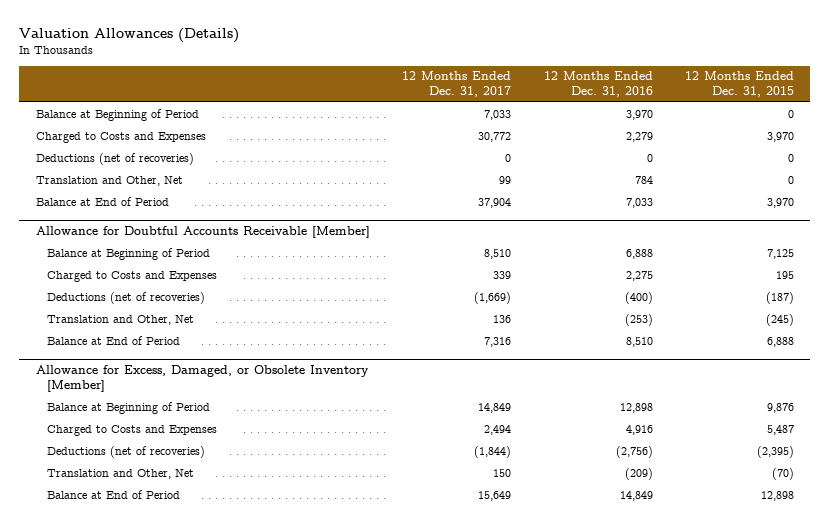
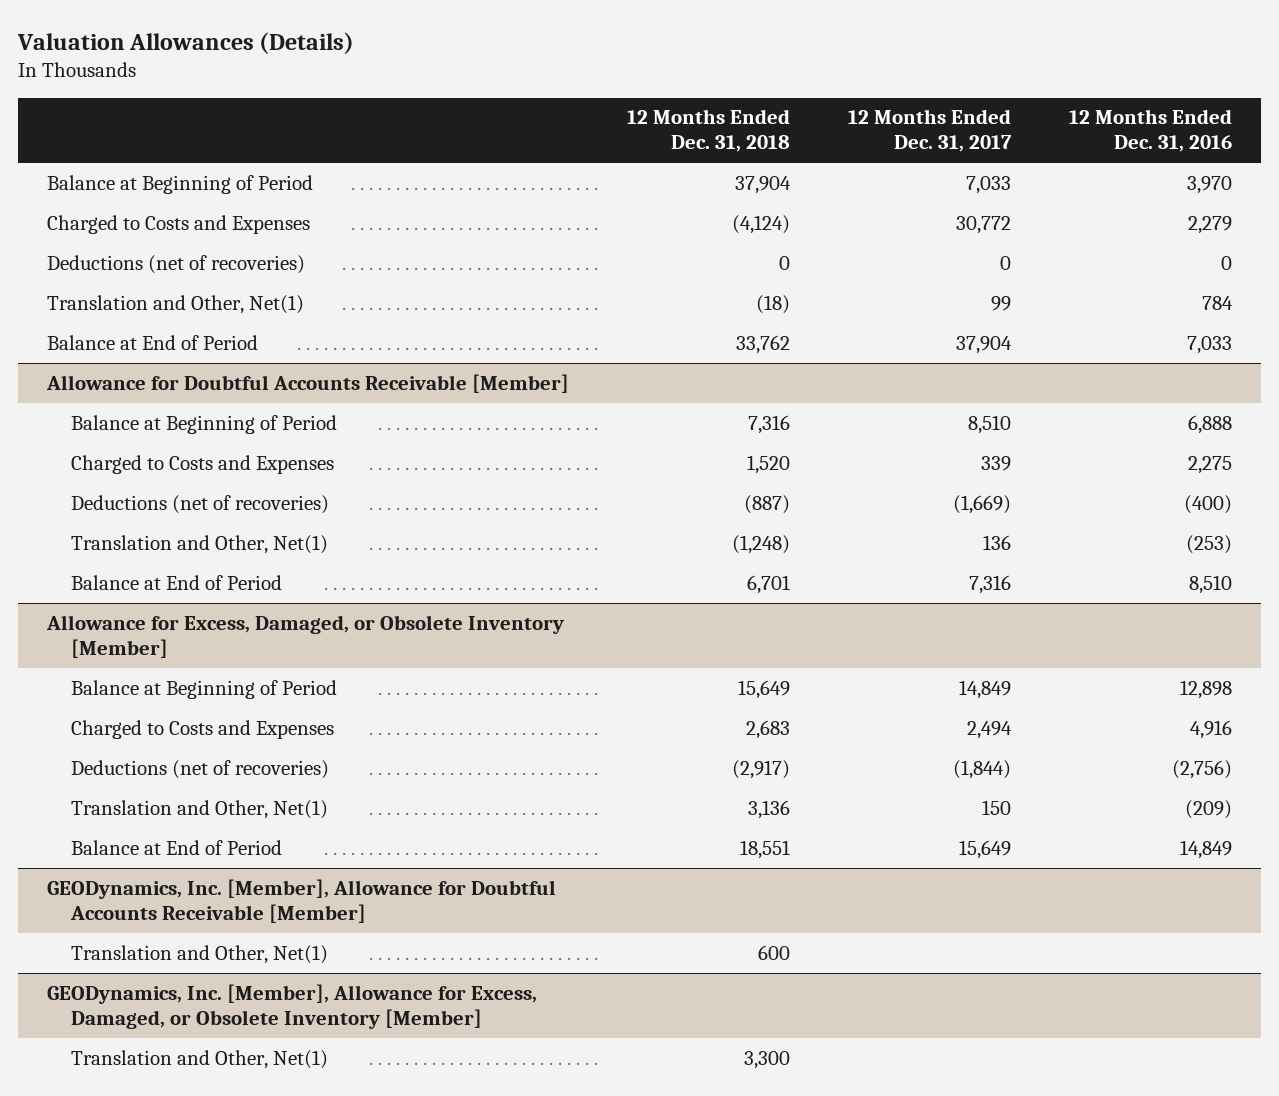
[685,71,795,98] 12 Months Ended Dec. 31, 2015 -> none
none -> [627,109,791,153] 12 Months Ended Dec. 31, 2018
[35,175,183,186] Translation and Other, Net -> [47,294,305,314] Translation and Other, Net(1)
[46,314,194,325] Translation and Other, Net -> [70,534,328,554] Translation and Other, Net(1)
[46,468,194,479] Translation and Other, Net -> [70,799,328,819] Translation and Other, Net(1)
none -> [47,878,557,923] GEODynamics, Inc. [Member], Allowance for Doubtful Accounts Receivable [Member]
none -> [70,944,328,964] Translation and Other, Net(1)
none -> [47,983,538,1029] GEODynamics, Inc. [Member], Allowance for Excess, Damaged, or Obsolete Inventory [Member]
none -> [70,1049,328,1069] Translation and Other, Net(1)

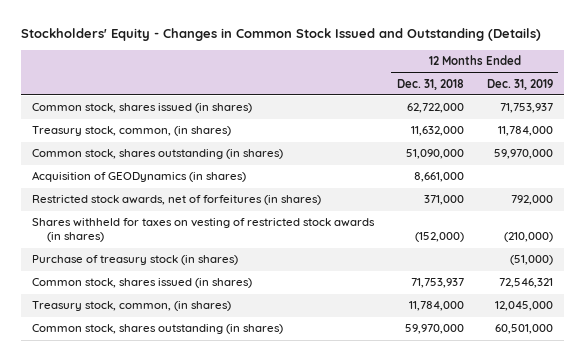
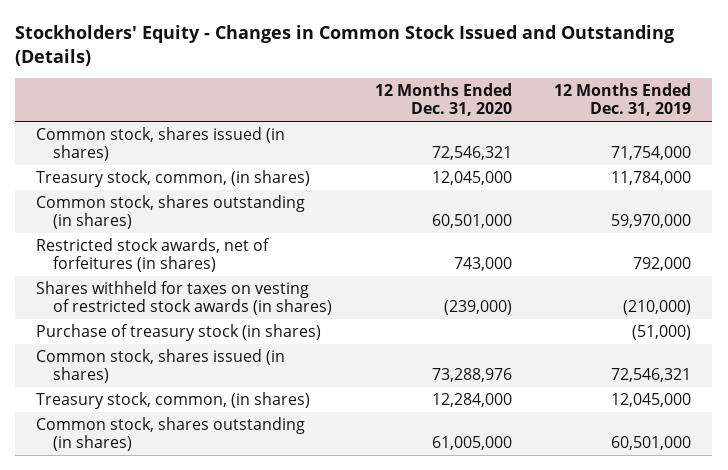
[396,78,464,90] Dec. 31, 2018 -> none
none -> [374,82,512,117] 12 Months Ended Dec. 31, 2020
[499,103,553,114] 71,753,937 -> [611,146,692,161] 71,754,000
[32,171,247,183] Acquisition of GEODynamics (in shares) -> none

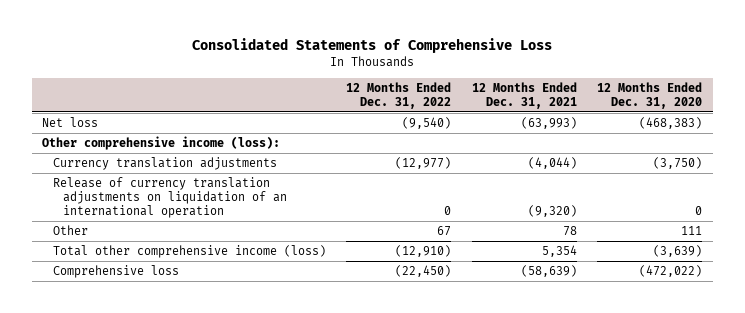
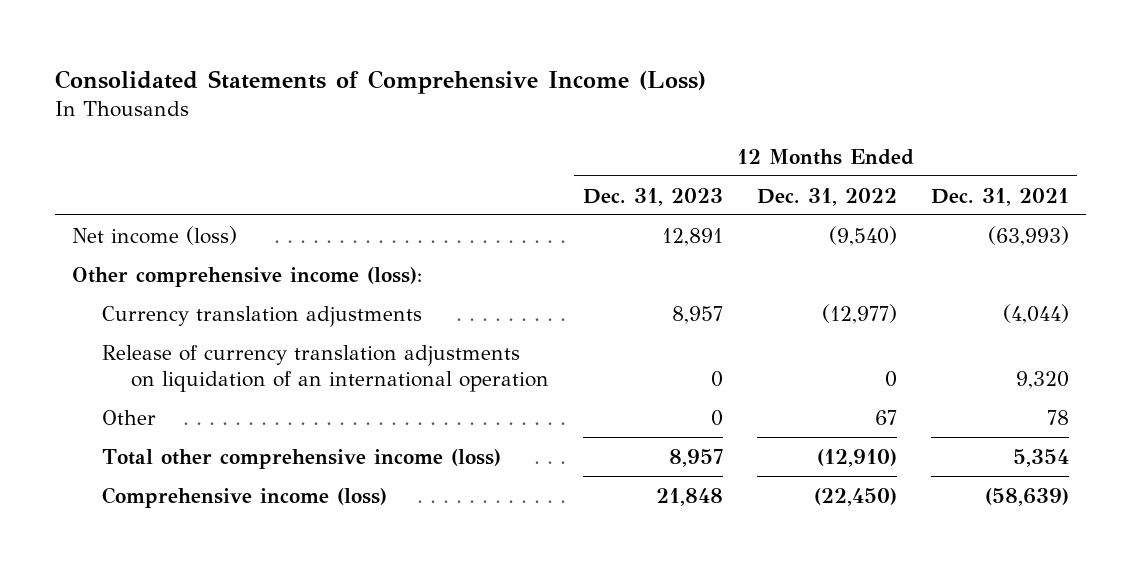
[192,38,553,54] Consolidated Statements of Comprehensive Loss -> [55,69,707,94] Consolidated Statements of Comprehensive Income (Loss)
[597,81,703,109] 12 Months Ended Dec. 31, 2020 -> none
none -> [582,187,723,206] Dec. 31, 2023
[42,117,99,128] Net loss -> [72,225,238,245] Net income (loss)
[527,204,577,217] (9,320) -> [1015,370,1069,389] 9,320
[52,265,179,279] Comprehensive loss -> [101,486,387,508] Comprehensive income (loss)

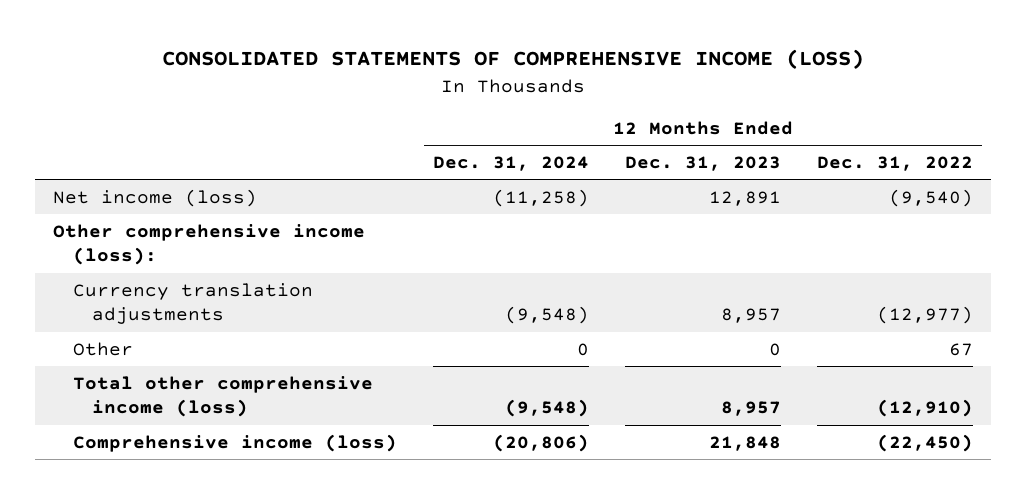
[55,69,707,94] Consolidated Statements of Comprehensive Income (Loss) -> [162,49,865,70] CONSOLIDATED STATEMENTS OF COMPREHENSIVE INCOME (LOSS)
[930,187,1069,206] Dec. 31, 2021 -> none
none -> [432,155,589,171] Dec. 31, 2024
[101,344,549,392] Release of currency translation adjustments on liquidation of an international operation -> none

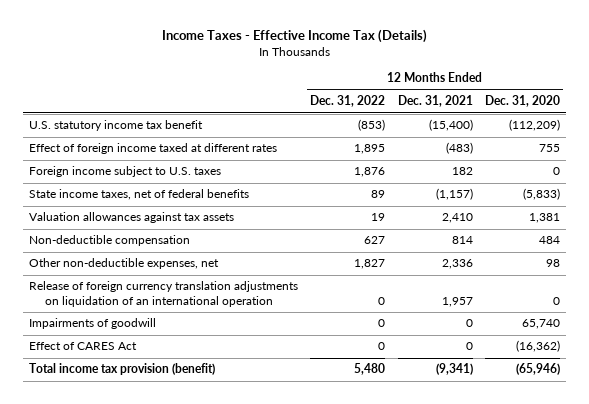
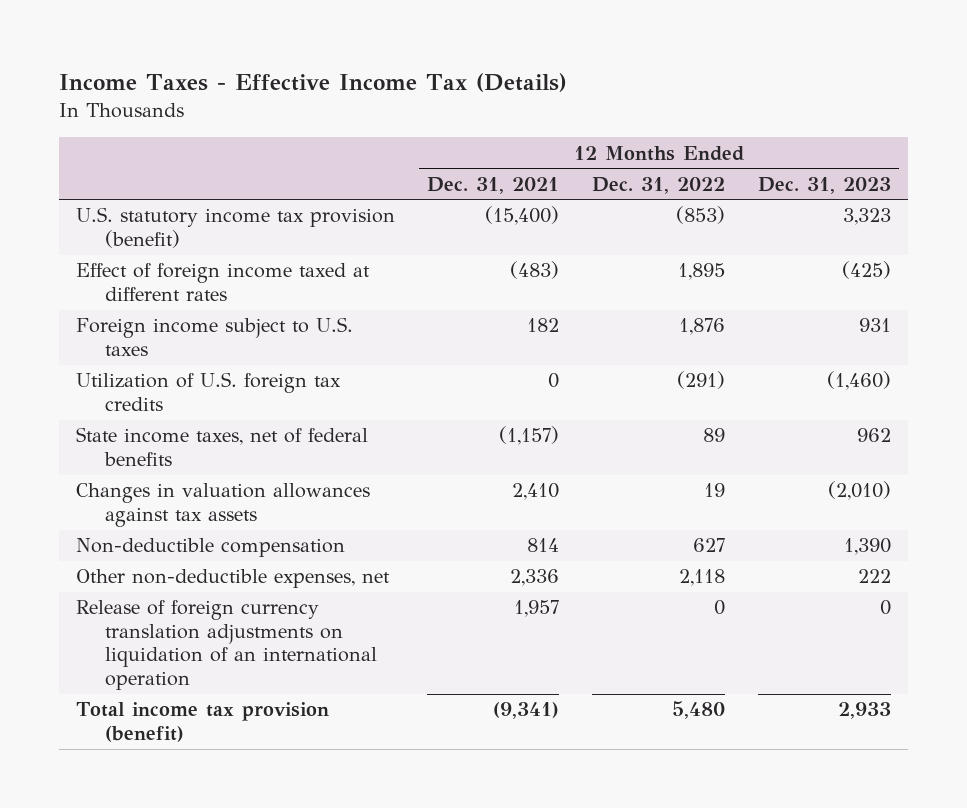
[485,95,561,108] Dec. 31, 2020 -> none
none -> [758,176,892,194] Dec. 31, 2023
[29,120,204,132] U.S. statutory income tax benefit -> [75,207,395,248] U.S. statutory income tax provision (benefit)
none -> [75,372,341,411] Utilization of U.S. foreign tax credits
[29,212,235,224] Valuation allowances against tax assets -> [75,483,370,527] Changes in valuation allowances against tax assets
[354,259,386,270] 1,827 -> [679,569,726,587] 2,118
[29,318,157,330] Impairments of goodwill -> none
[29,342,138,351] Effect of CARES Act -> none

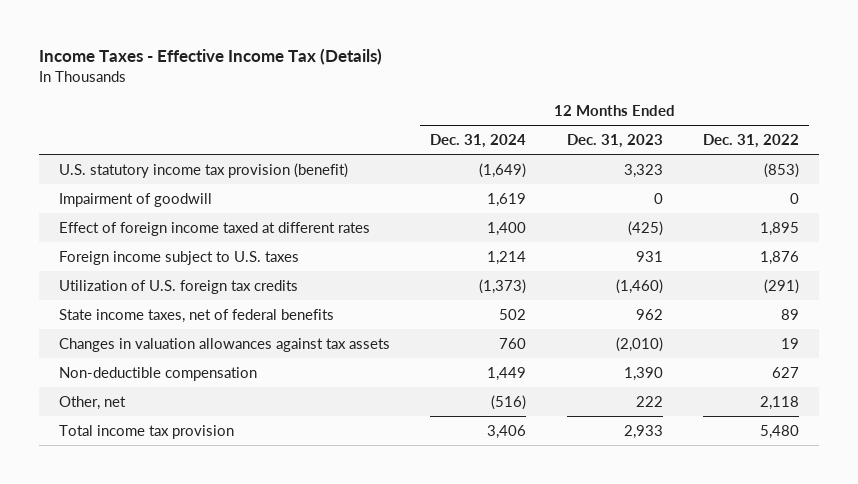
[427,176,560,194] Dec. 31, 2021 -> none
none -> [430,134,527,149] Dec. 31, 2024
none -> [58,192,212,207] Impairment of goodwill
[75,600,377,690] Release of foreign currency translation adjustments on liquidation of an international operation -> none
[75,569,390,589] Other non-deductible expenses, net -> [58,395,126,410] Other, net
[75,702,329,742] Total income tax provision (benefit) -> [58,424,234,439] Total income tax provision

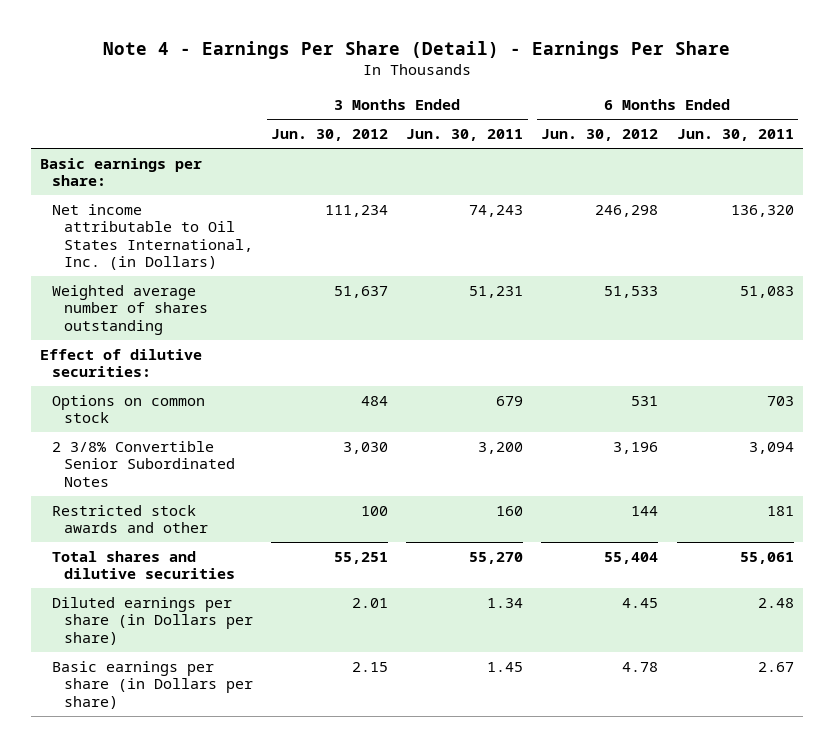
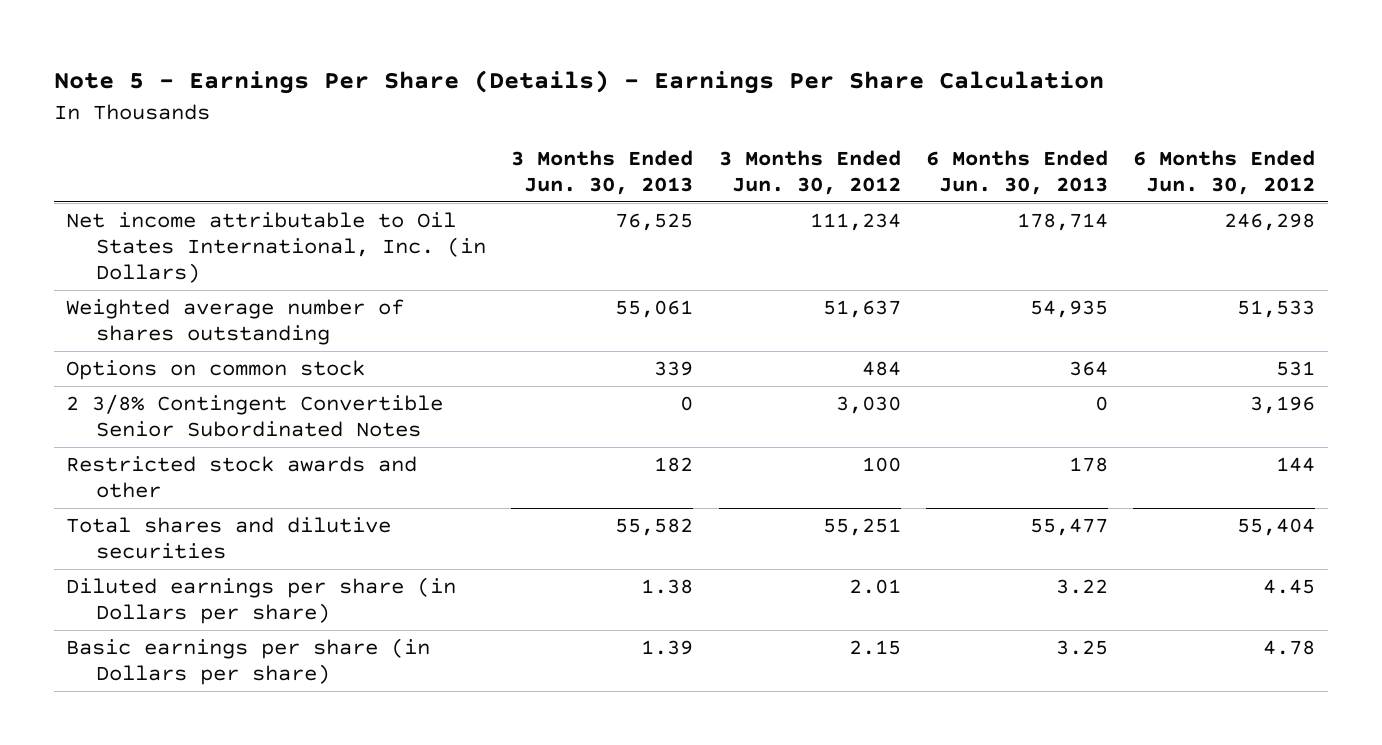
[102,40,730,59] Note 4 - Earnings Per Share (Detail) - Earnings Per Share -> [53,70,1104,95] Note 5 - Earnings Per Share (Details) - Earnings Per Share Calculation
[406,129,524,142] Jun. 30, 2011 -> none
[676,129,794,142] Jun. 30, 2011 -> none
none -> [511,149,694,195] 3 Months Ended Jun. 30, 2013
none -> [925,149,1108,195] 6 Months Ended Jun. 30, 2013
[40,157,203,187] Basic earnings per share: -> none
[40,348,203,378] Effect of dilutive securities: -> none
[52,440,236,487] 2 3/8% Convertible Senior Subordinated Notes -> [66,394,444,437] 2 3/8% Contingent Convertible Senior Subordinated Notes

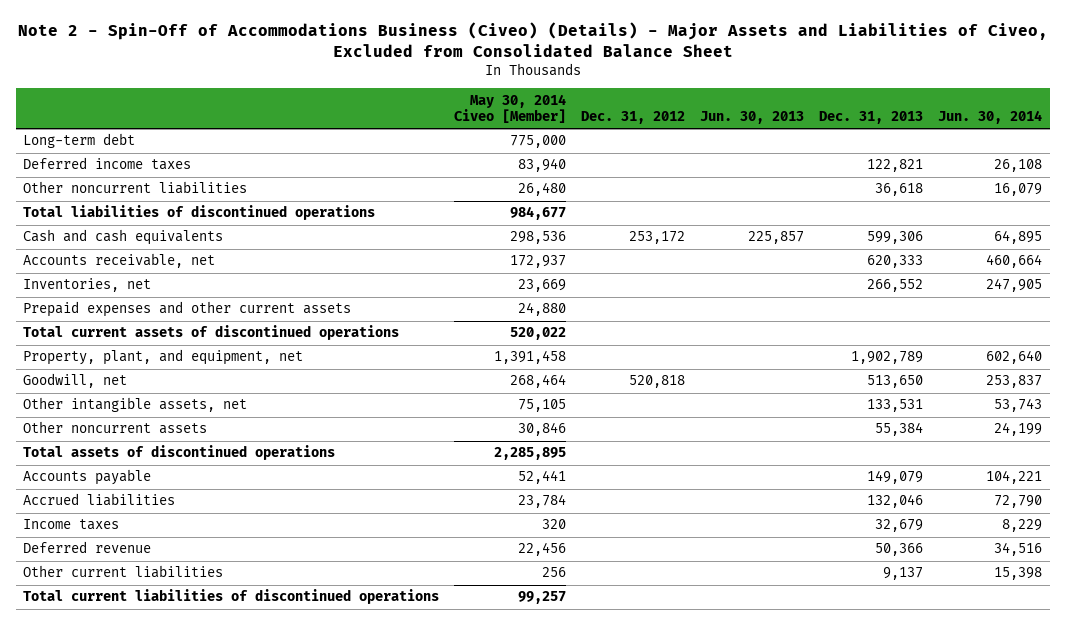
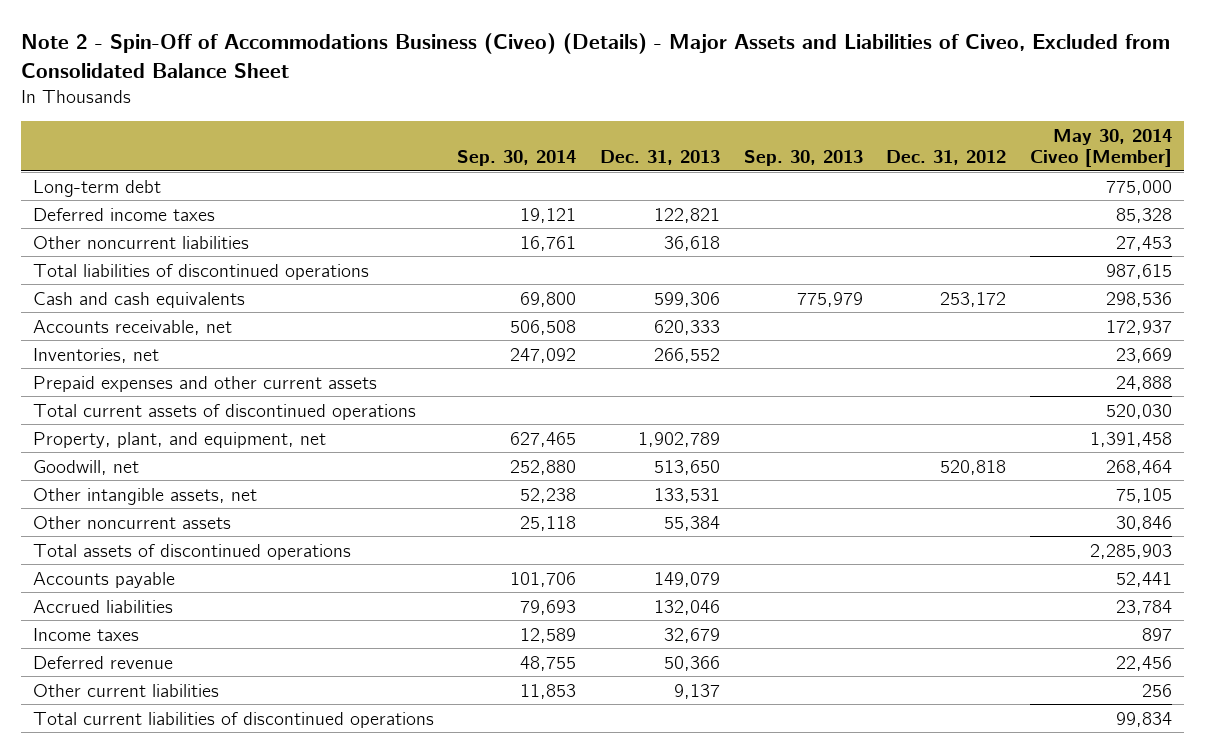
[700,111,805,125] Jun. 30, 2013 -> none
[938,110,1043,125] Jun. 30, 2014 -> none
none -> [457,150,577,167] Sep. 30, 2014
none -> [743,150,863,167] Sep. 30, 2013
[518,158,567,173] 83,940 -> [1116,207,1173,223] 85,328
[518,182,567,197] 26,480 -> [1116,235,1173,251] 27,453
[510,206,567,221] 984,677 -> [1106,263,1173,279] 987,615
[518,302,567,317] 24,880 -> [1116,375,1173,391] 24,888
[510,327,567,341] 520,022 -> [1106,403,1173,419] 520,030
[494,447,567,461] 2,285,895 -> [1090,543,1173,559] 2,285,903
[542,519,567,530] 320 -> [1142,627,1173,641] 897
[518,591,567,605] 99,257 -> [1116,711,1173,727] 99,834

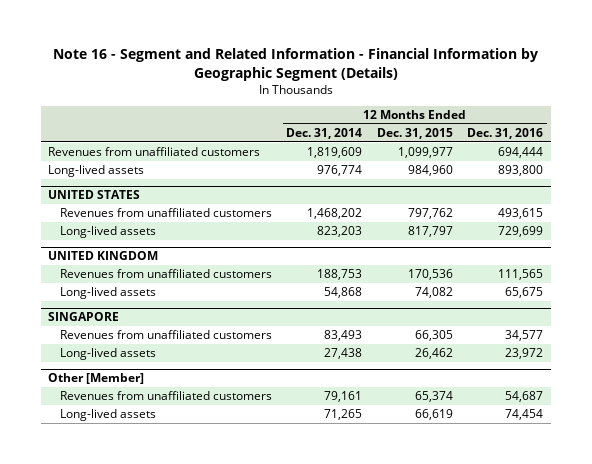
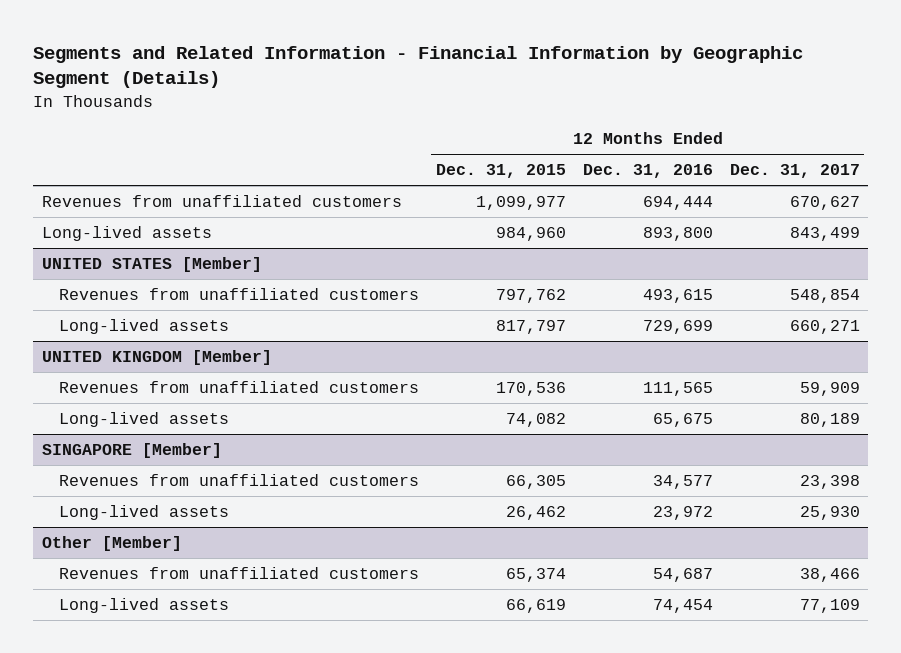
[52,48,538,81] Note 16 - Segment and Related Information - Financial Information by Geographic Segment (Details) -> [33,45,804,89] Segments and Related Information - Financial Information by Geographic Segment (Details)
[286,127,363,139] Dec. 31, 2014 -> none
none -> [729,164,860,179] Dec. 31, 2017
[48,190,141,200] UNITED STATES -> [41,256,262,272] UNITED STATES [Member]
[48,251,159,261] UNITED KINGDOM -> [41,349,272,365] UNITED KINGDOM [Member]
[48,312,120,322] SINGAPORE -> [41,442,222,458] SINGAPORE [Member]

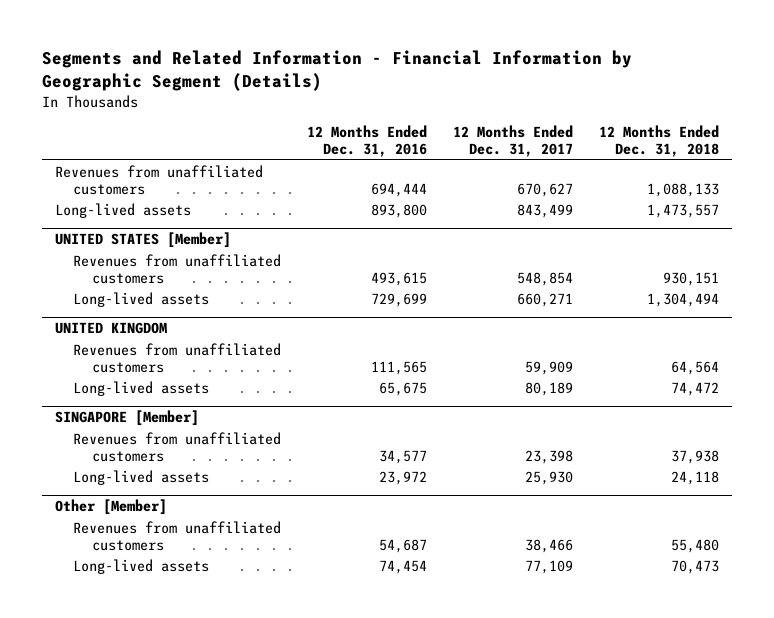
[435,164,566,179] Dec. 31, 2015 -> none
none -> [599,125,720,158] 12 Months Ended Dec. 31, 2018
[41,349,272,365] UNITED KINGDOM [Member] -> [54,322,167,335] UNITED KINGDOM

